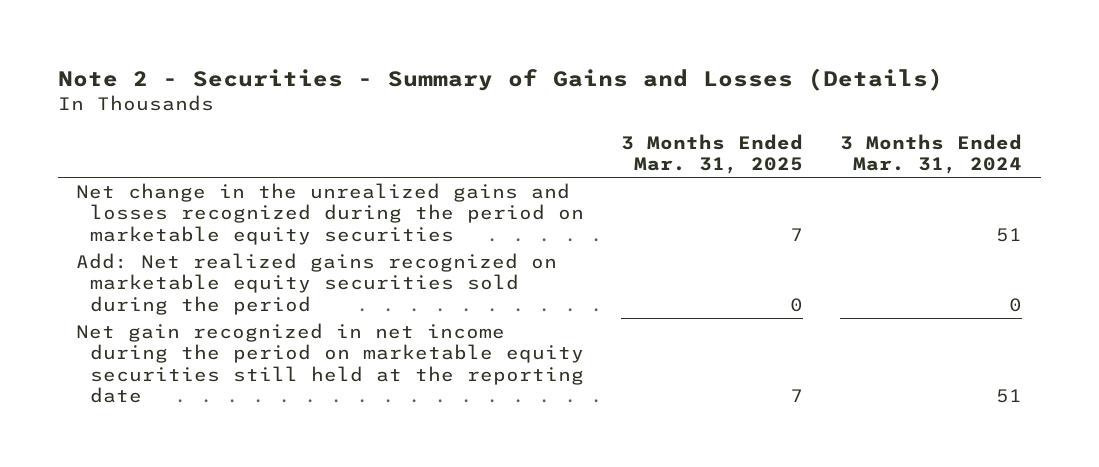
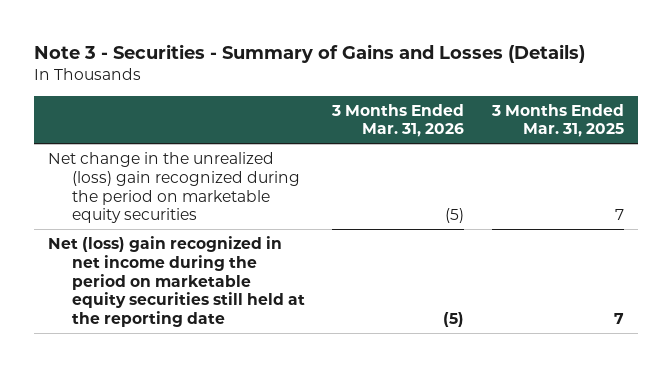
[57,67,943,91] Note 2 - Securities - Summary of Gains and Losses (Details) -> [34,43,586,63] Note 3 - Securities - Summary of Gains and Losses (Details)
[840,133,1023,175] 3 Months Ended Mar. 31, 2024 -> none
none -> [331,103,465,138] 3 Months Ended Mar. 31, 2026
[76,252,558,315] Add: Net realized gains recognized on marketable equity securities sold during the period -> none
[76,182,585,245] Net change in the unrealized gains and losses recognized during the period on marketable equity securities -> [48,151,300,224] Net change in the unrealized (loss) gain recognized during the period on marketable equity securities
[76,322,585,404] Net gain recognized in net income during the period on marketable equity securities still held at the reporting date -> [48,235,305,328] Net (loss) gain recognized in net income during the period on marketable equity securities still held at the reporting date

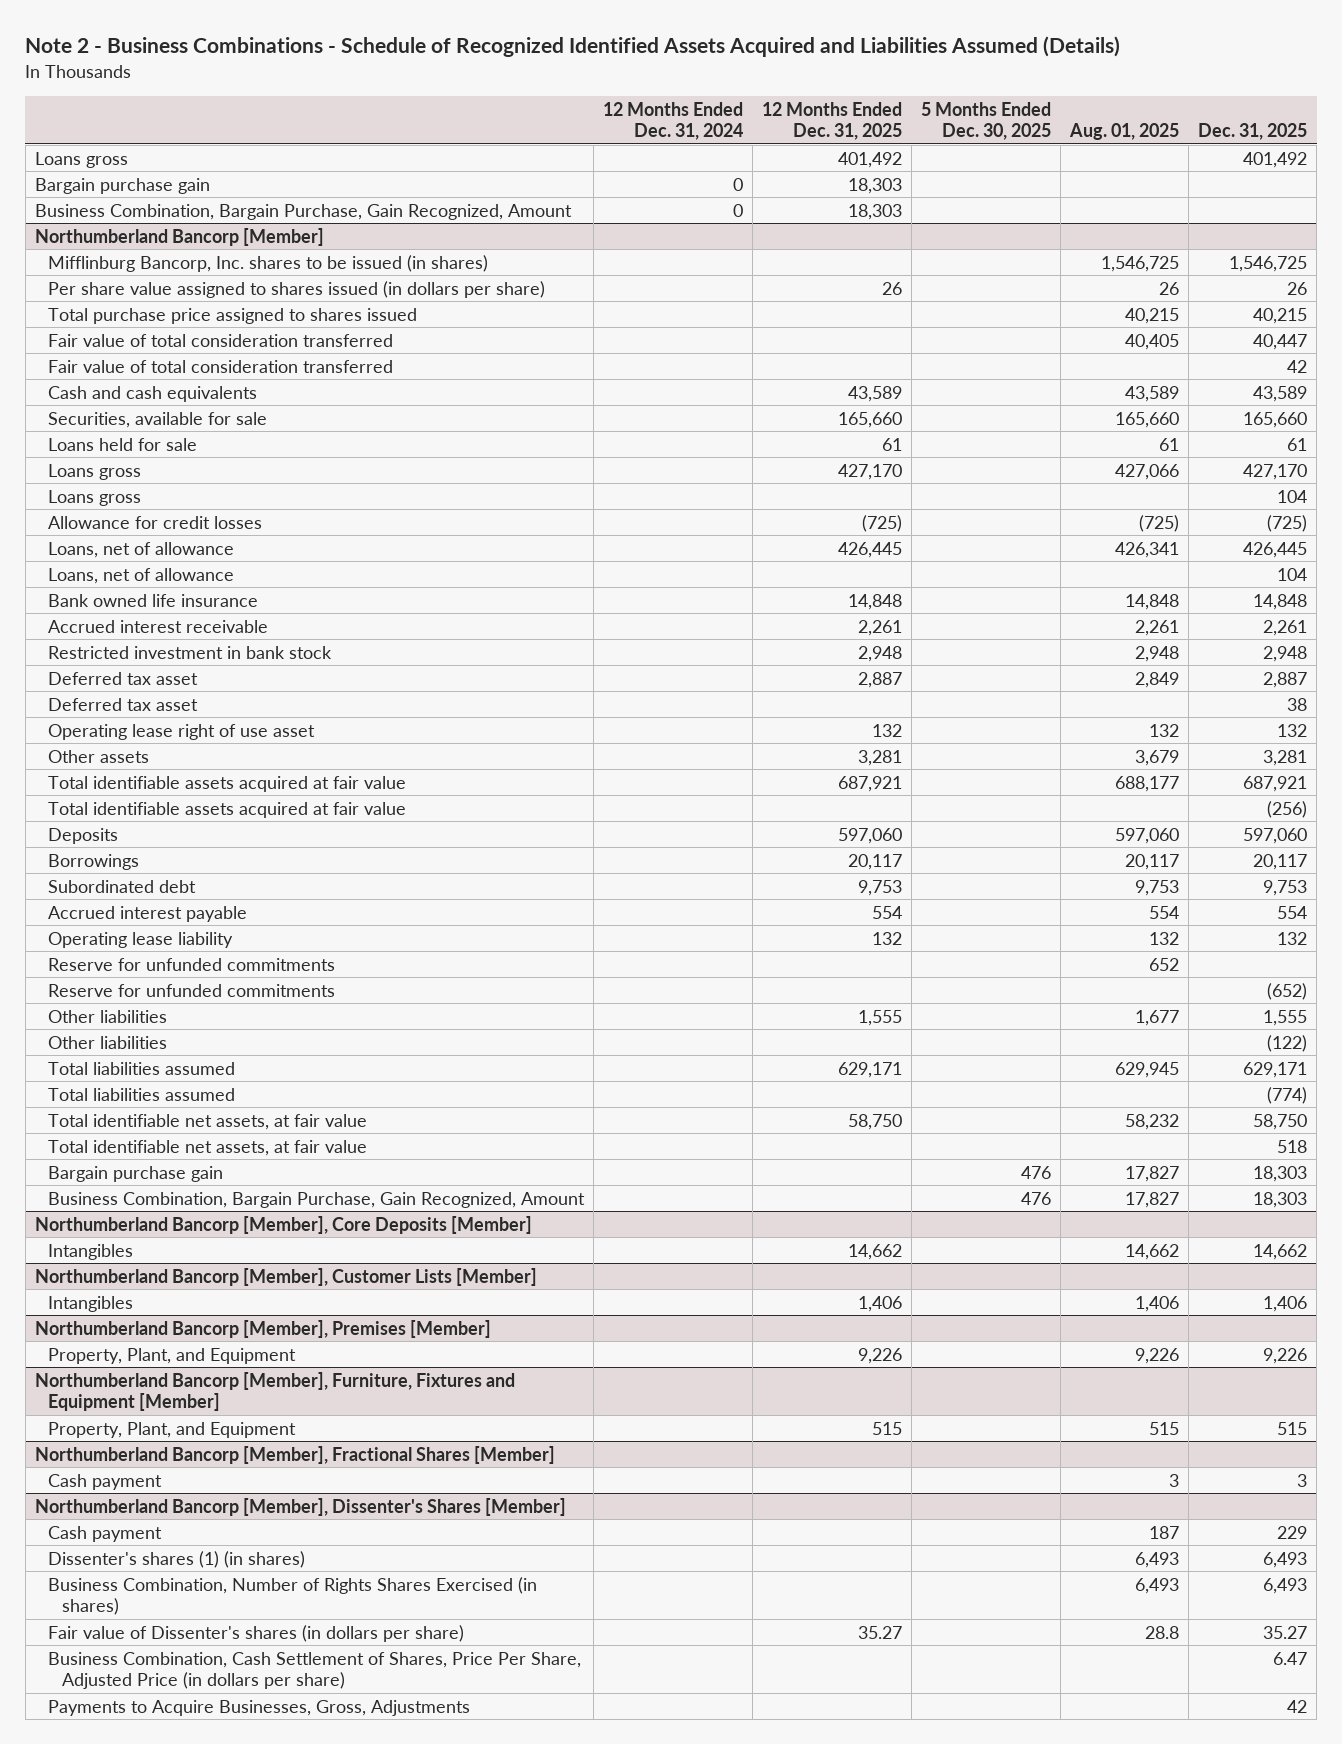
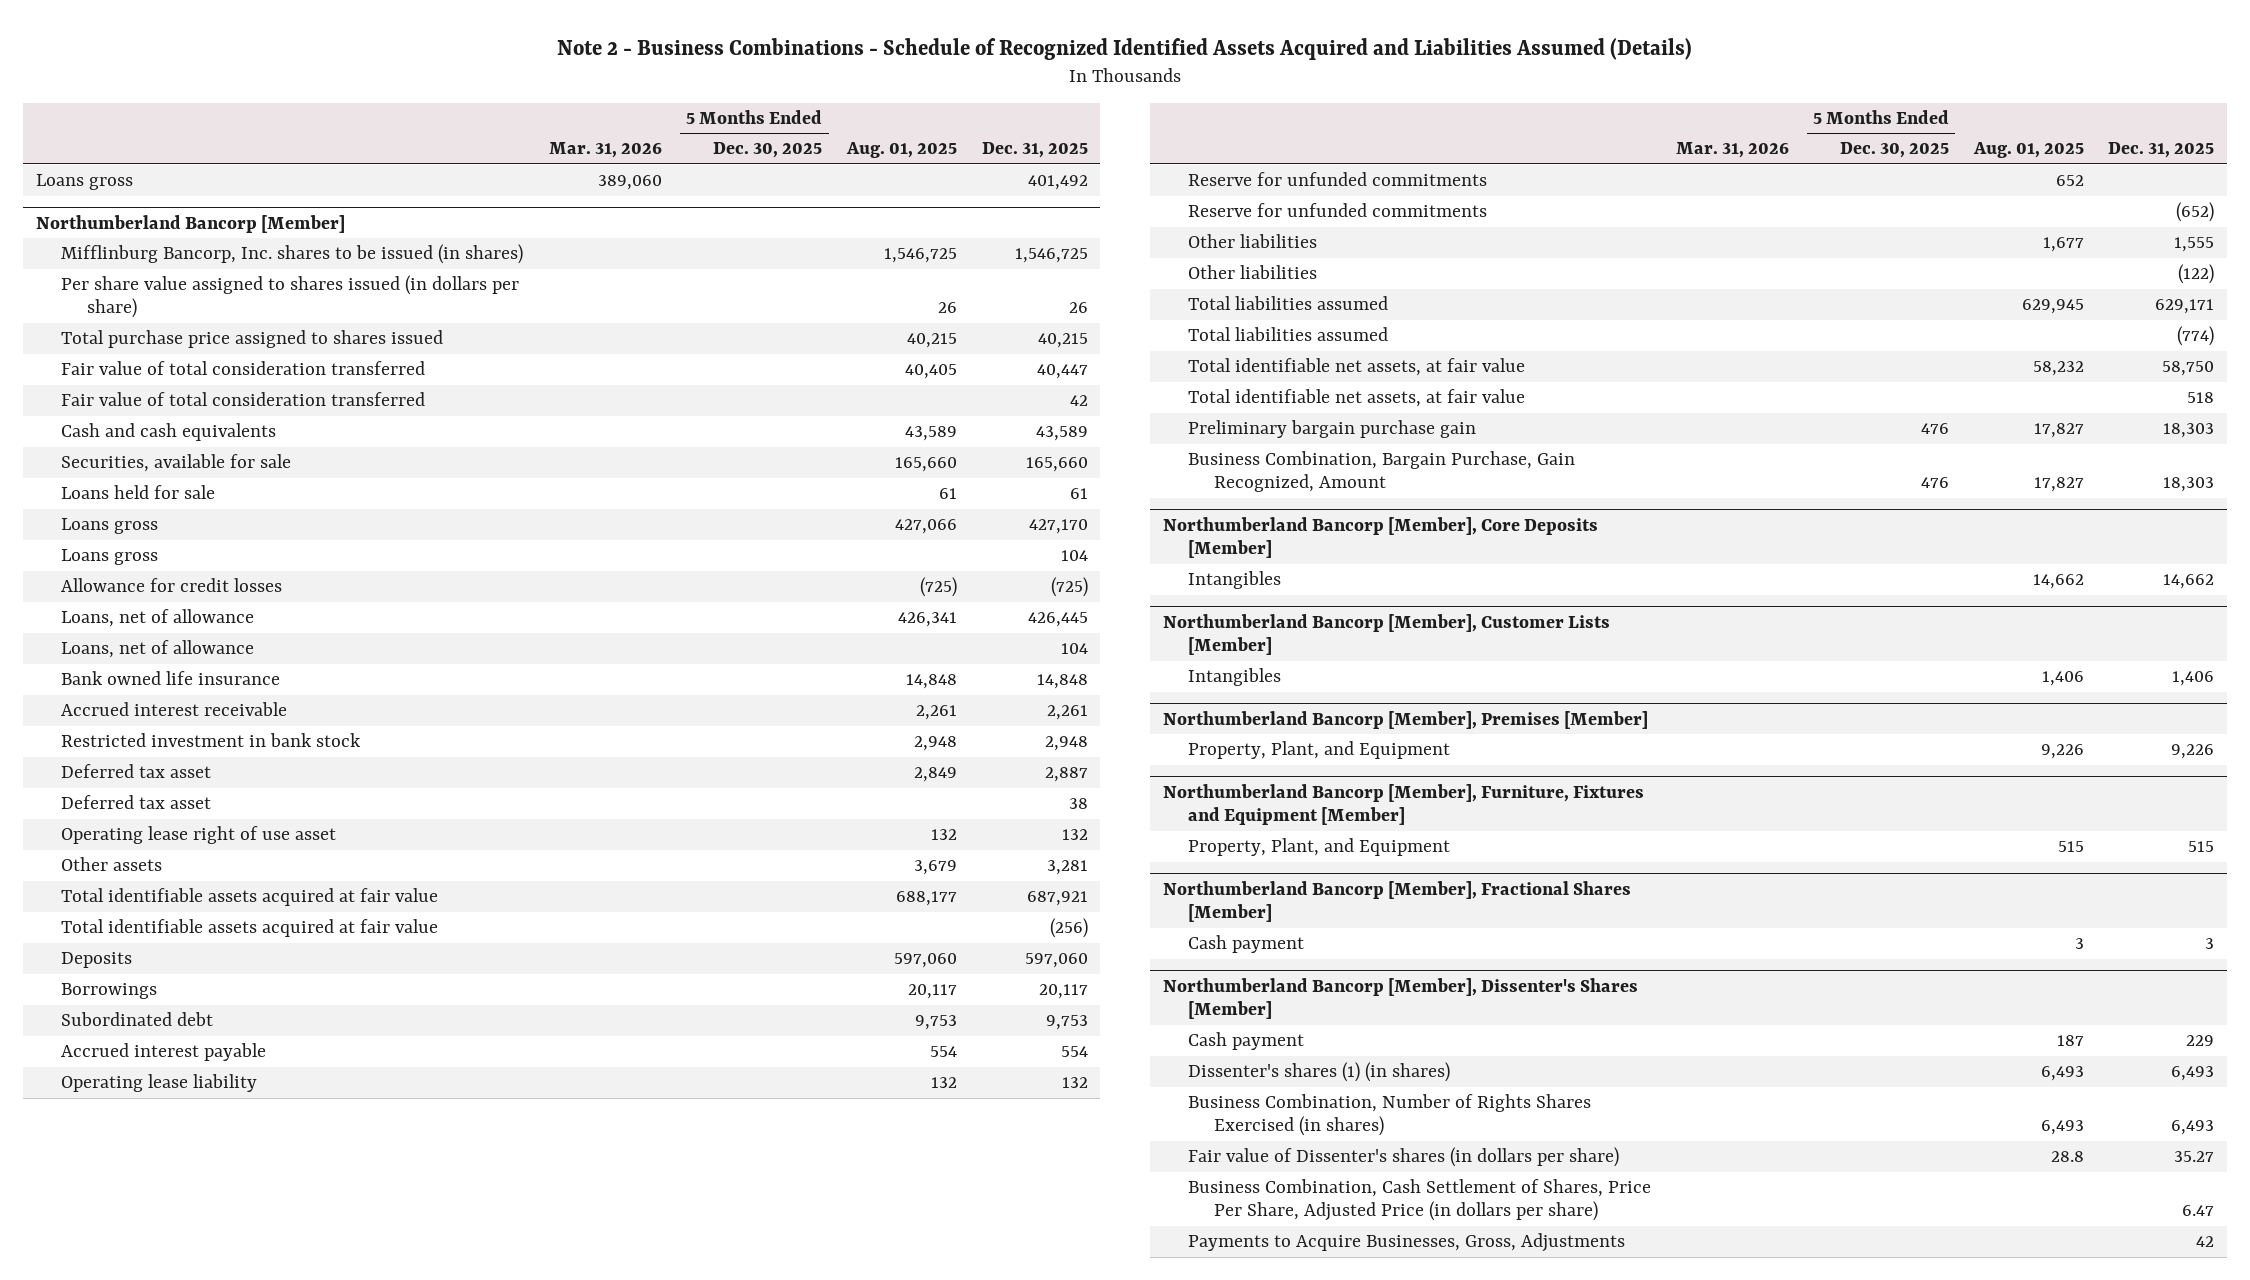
[603,101,744,141] 12 Months Ended Dec. 31, 2024 -> none
[762,101,903,141] 12 Months Ended Dec. 31, 2025 -> none
none -> [548,142,662,159] Mar. 31, 2026
[34,177,210,194] Bargain purchase gain -> none
[34,203,572,220] Business Combination, Bargain Purchase, Gain Recognized, Amount -> none
[48,1165,224,1182] Bargain purchase gain -> [1188,420,1477,439] Preliminary bargain purchase gain

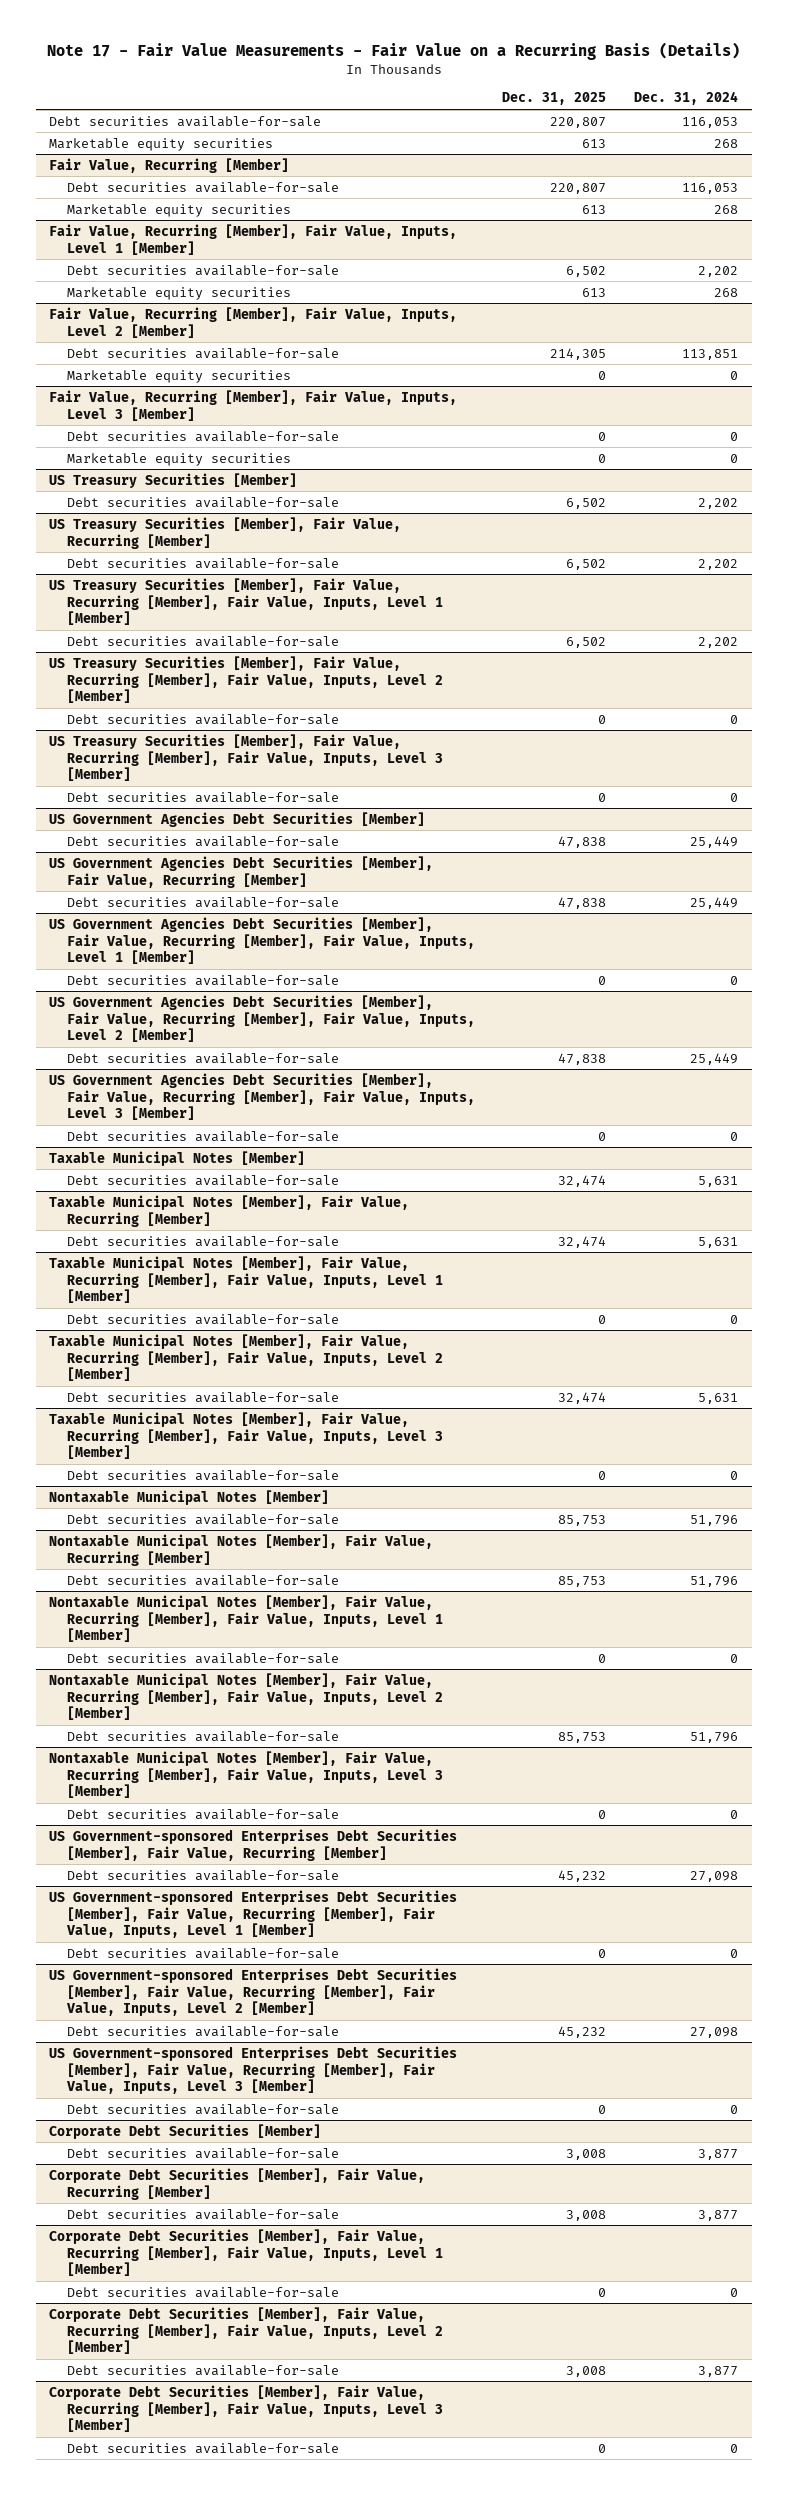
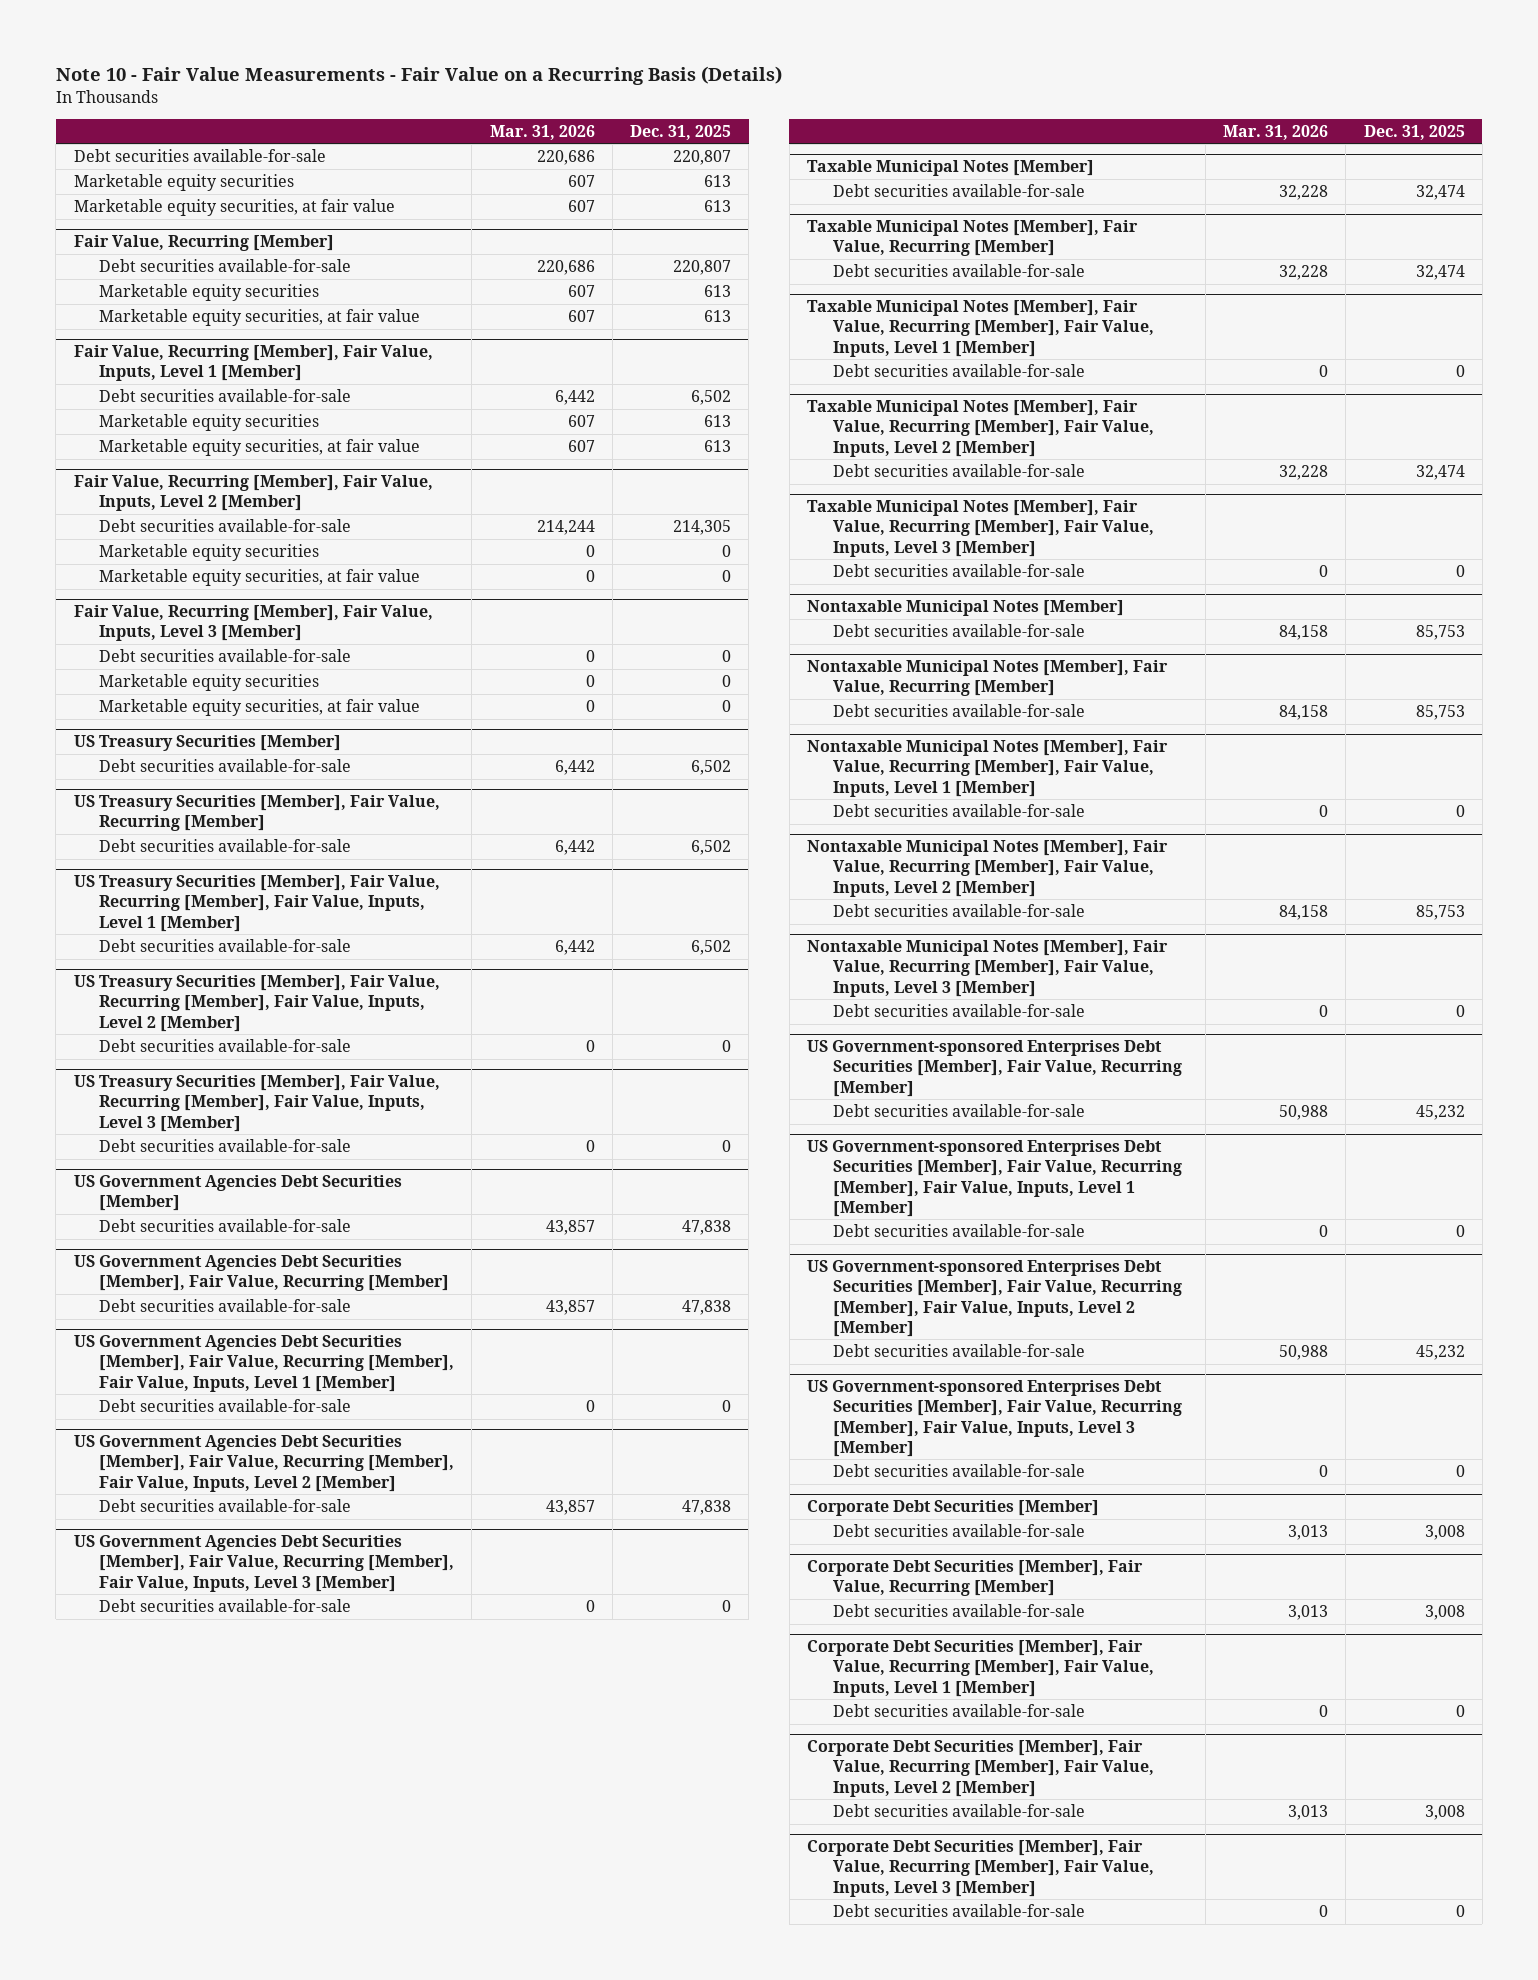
[46,41,740,60] Note 17 - Fair Value Measurements - Fair Value on a Recurring Basis (Details) -> [55,65,782,85] Note 10 - Fair Value Measurements - Fair Value on a Recurring Basis (Details)
[633,91,738,106] Dec. 31, 2024 -> none
none -> [489,124,595,140] Mar. 31, 2026
none -> [73,199,395,217] Marketable equity securities, at fair value
none -> [99,309,421,327] Marketable equity securities, at fair value
none -> [99,439,421,457] Marketable equity securities, at fair value
none -> [99,569,421,587] Marketable equity securities, at fair value
none -> [99,699,421,717] Marketable equity securities, at fair value

